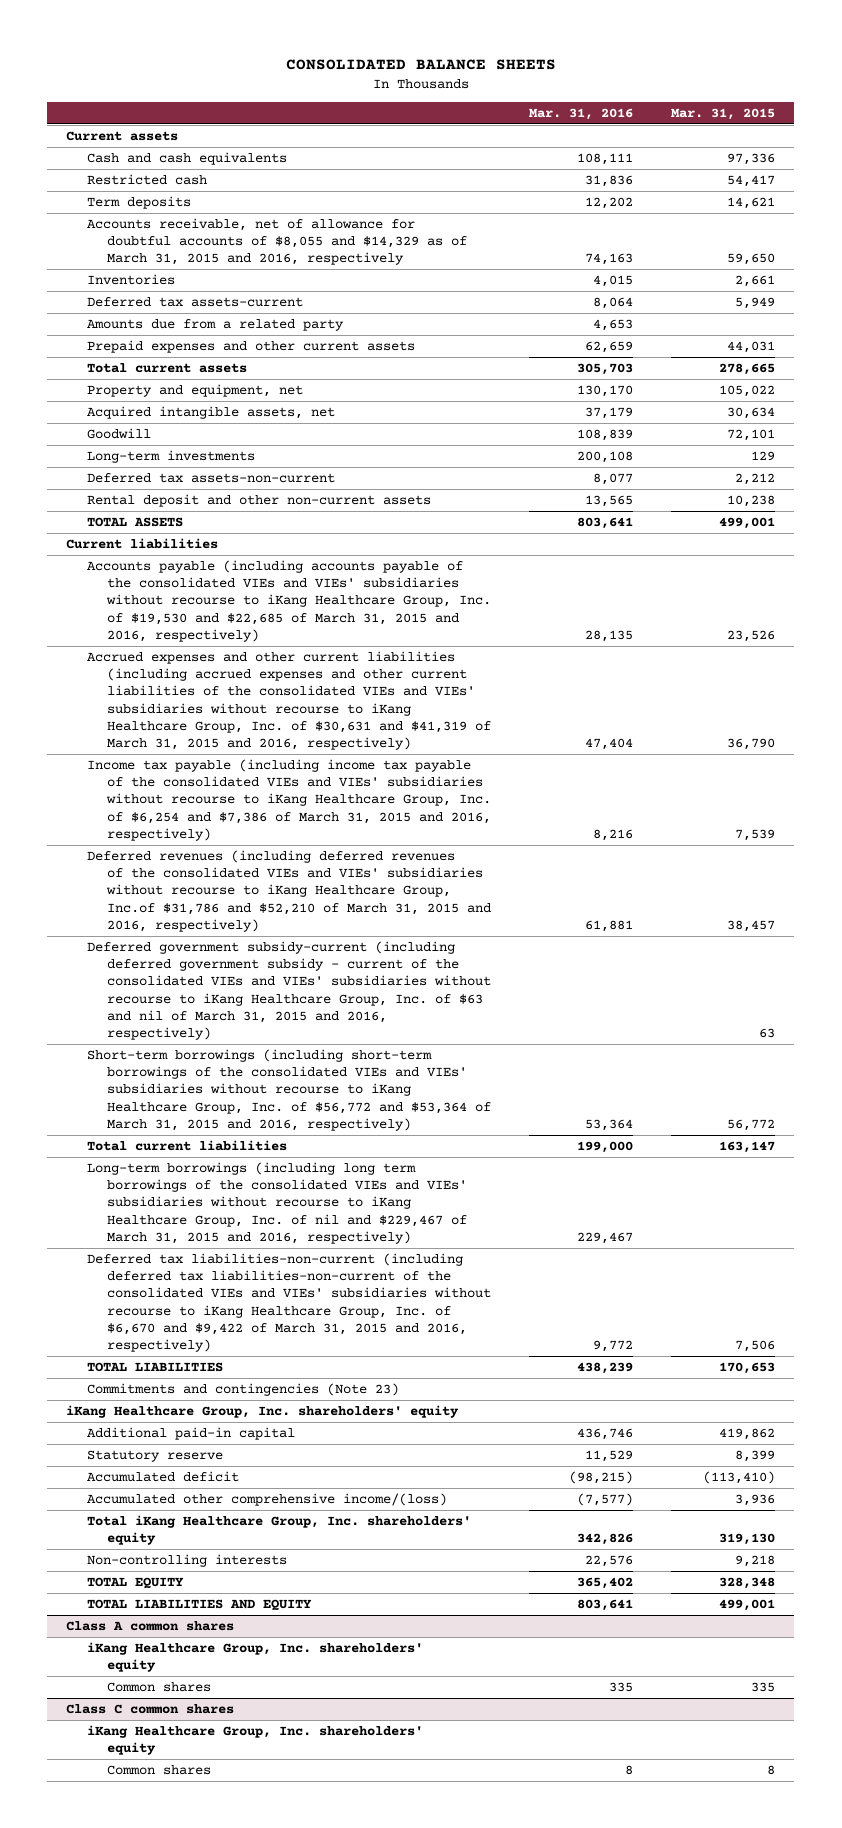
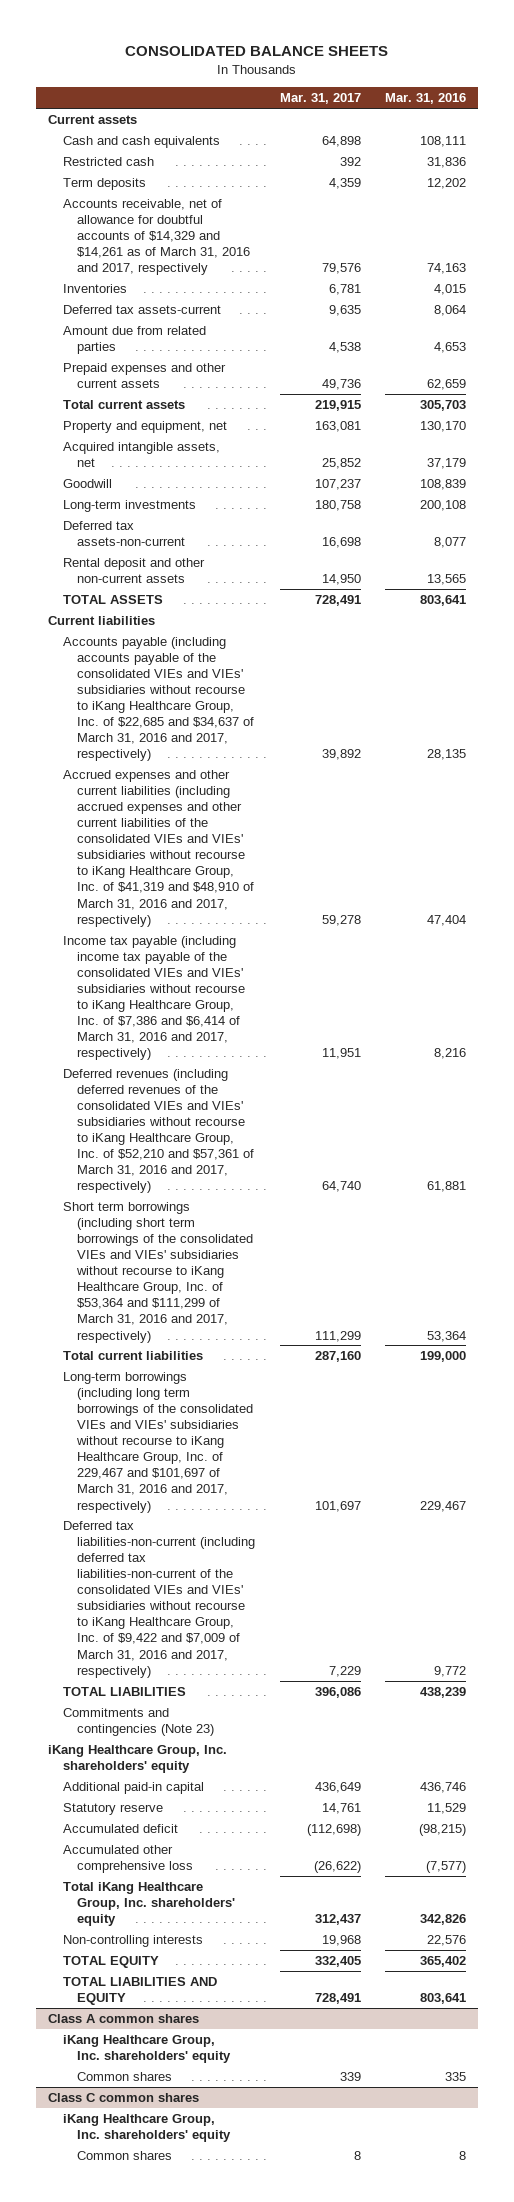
[671,107,776,120] Mar. 31, 2015 -> none
none -> [279,93,361,105] Mar. 31, 2017
[86,217,468,266] Accounts receivable, net of allowance for doubtful accounts of $8,055 and $14,329 as of March 31, 2015 and 2016, respectively -> [62,199,251,276] Accounts receivable, net of allowance for doubtful accounts of $14,329 and $14,261 as of March 31, 2016 and 2017, respectively
[86,318,344,331] Amounts due from a related party -> [62,326,206,355] Amount due from related parties
[86,940,492,1041] Deferred government subsidy-current (including deferred government subsidy - current of the consolidated VIEs and VIEs' subsidiaries without recourse to iKang Healthcare Group, Inc. of $63 and nil of March 31, 2015 and 2016, respectively) -> none
[86,559,492,642] Accounts payable (including accounts payable of the consolidated VIEs and VIEs' subsidiaries without recourse to iKang Healthcare Group, Inc. of $19,530 and $22,685 of March 31, 2015 and 2016, respectively) -> [62,637,255,762] Accounts payable (including accounts payable of the consolidated VIEs and VIEs' subsidiaries without recourse to iKang Healthcare Group, Inc. of $22,685 and $34,637 of March 31, 2016 and 2017, respectively)
[86,650,492,751] Accrued expenses and other current liabilities (including accrued expenses and other current liabilities of the consolidated VIEs and VIEs' subsidiaries without recourse to iKang Healthcare Group, Inc. of $30,631 and $41,319 of March 31, 2015 and 2016, respectively) -> [62,770,255,927] Accrued expenses and other current liabilities (including accrued expenses and other current liabilities of the consolidated VIEs and VIEs' subsidiaries without recourse to iKang Healthcare Group, Inc. of $41,319 and $48,910 of March 31, 2016 and 2017, respectively)
[86,758,492,841] Income tax payable (including income tax payable of the consolidated VIEs and VIEs' subsidiaries without recourse to iKang Healthcare Group, Inc. of $6,254 and $7,386 of March 31, 2015 and 2016, respectively) -> [62,936,246,1061] Income tax payable (including income tax payable of the consolidated VIEs and VIEs' subsidiaries without recourse to iKang Healthcare Group, Inc. of $7,386 and $6,414 of March 31, 2016 and 2017, respectively)
[86,849,492,932] Deferred revenues (including deferred revenues of the consolidated VIEs and VIEs' subsidiaries without recourse to iKang Healthcare Group, Inc.of $31,786 and $52,210 of March 31, 2015 and 2016, respectively) -> [62,1069,255,1194] Deferred revenues (including deferred revenues of the consolidated VIEs and VIEs' subsidiaries without recourse to iKang Healthcare Group, Inc. of $52,210 and $57,361 of March 31, 2016 and 2017, respectively)
[86,1048,492,1131] Short-term borrowings (including short-term borrowings of the consolidated VIEs and VIEs' subsidiaries without recourse to iKang Healthcare Group, Inc. of $56,772 and $53,364 of March 31, 2015 and 2016, respectively) -> [62,1202,254,1343] Short term borrowings (including short term borrowings of the consolidated VIEs and VIEs' subsidiaries without recourse to iKang Healthcare Group, Inc. of $53,364 and $111,299 of March 31, 2016 and 2017, respectively)
[86,1161,468,1244] Long-term borrowings (including long term borrowings of the consolidated VIEs and VIEs' subsidiaries without recourse to iKang Healthcare Group, Inc. of nil and $229,467 of March 31, 2015 and 2016, respectively) -> [62,1372,254,1513] Long-term borrowings (including long term borrowings of the consolidated VIEs and VIEs' subsidiaries without recourse to iKang Healthcare Group, Inc. of 229,467 and $101,697 of March 31, 2016 and 2017, respectively)
[86,1252,492,1353] Deferred tax liabilities-non-current (including deferred tax liabilities-non-current of the consolidated VIEs and VIEs' subsidiaries without recourse to iKang Healthcare Group, Inc. of $6,670 and $9,422 of March 31, 2015 and 2016, respectively) -> [62,1521,256,1678] Deferred tax liabilities-non-current (including deferred tax liabilities-non-current of the consolidated VIEs and VIEs' subsidiaries without recourse to iKang Healthcare Group, Inc. of $9,422 and $7,009 of March 31, 2016 and 2017, respectively)
[86,1492,447,1506] Accumulated other comprehensive income/(loss) -> [62,1845,194,1874] Accumulated other comprehensive loss

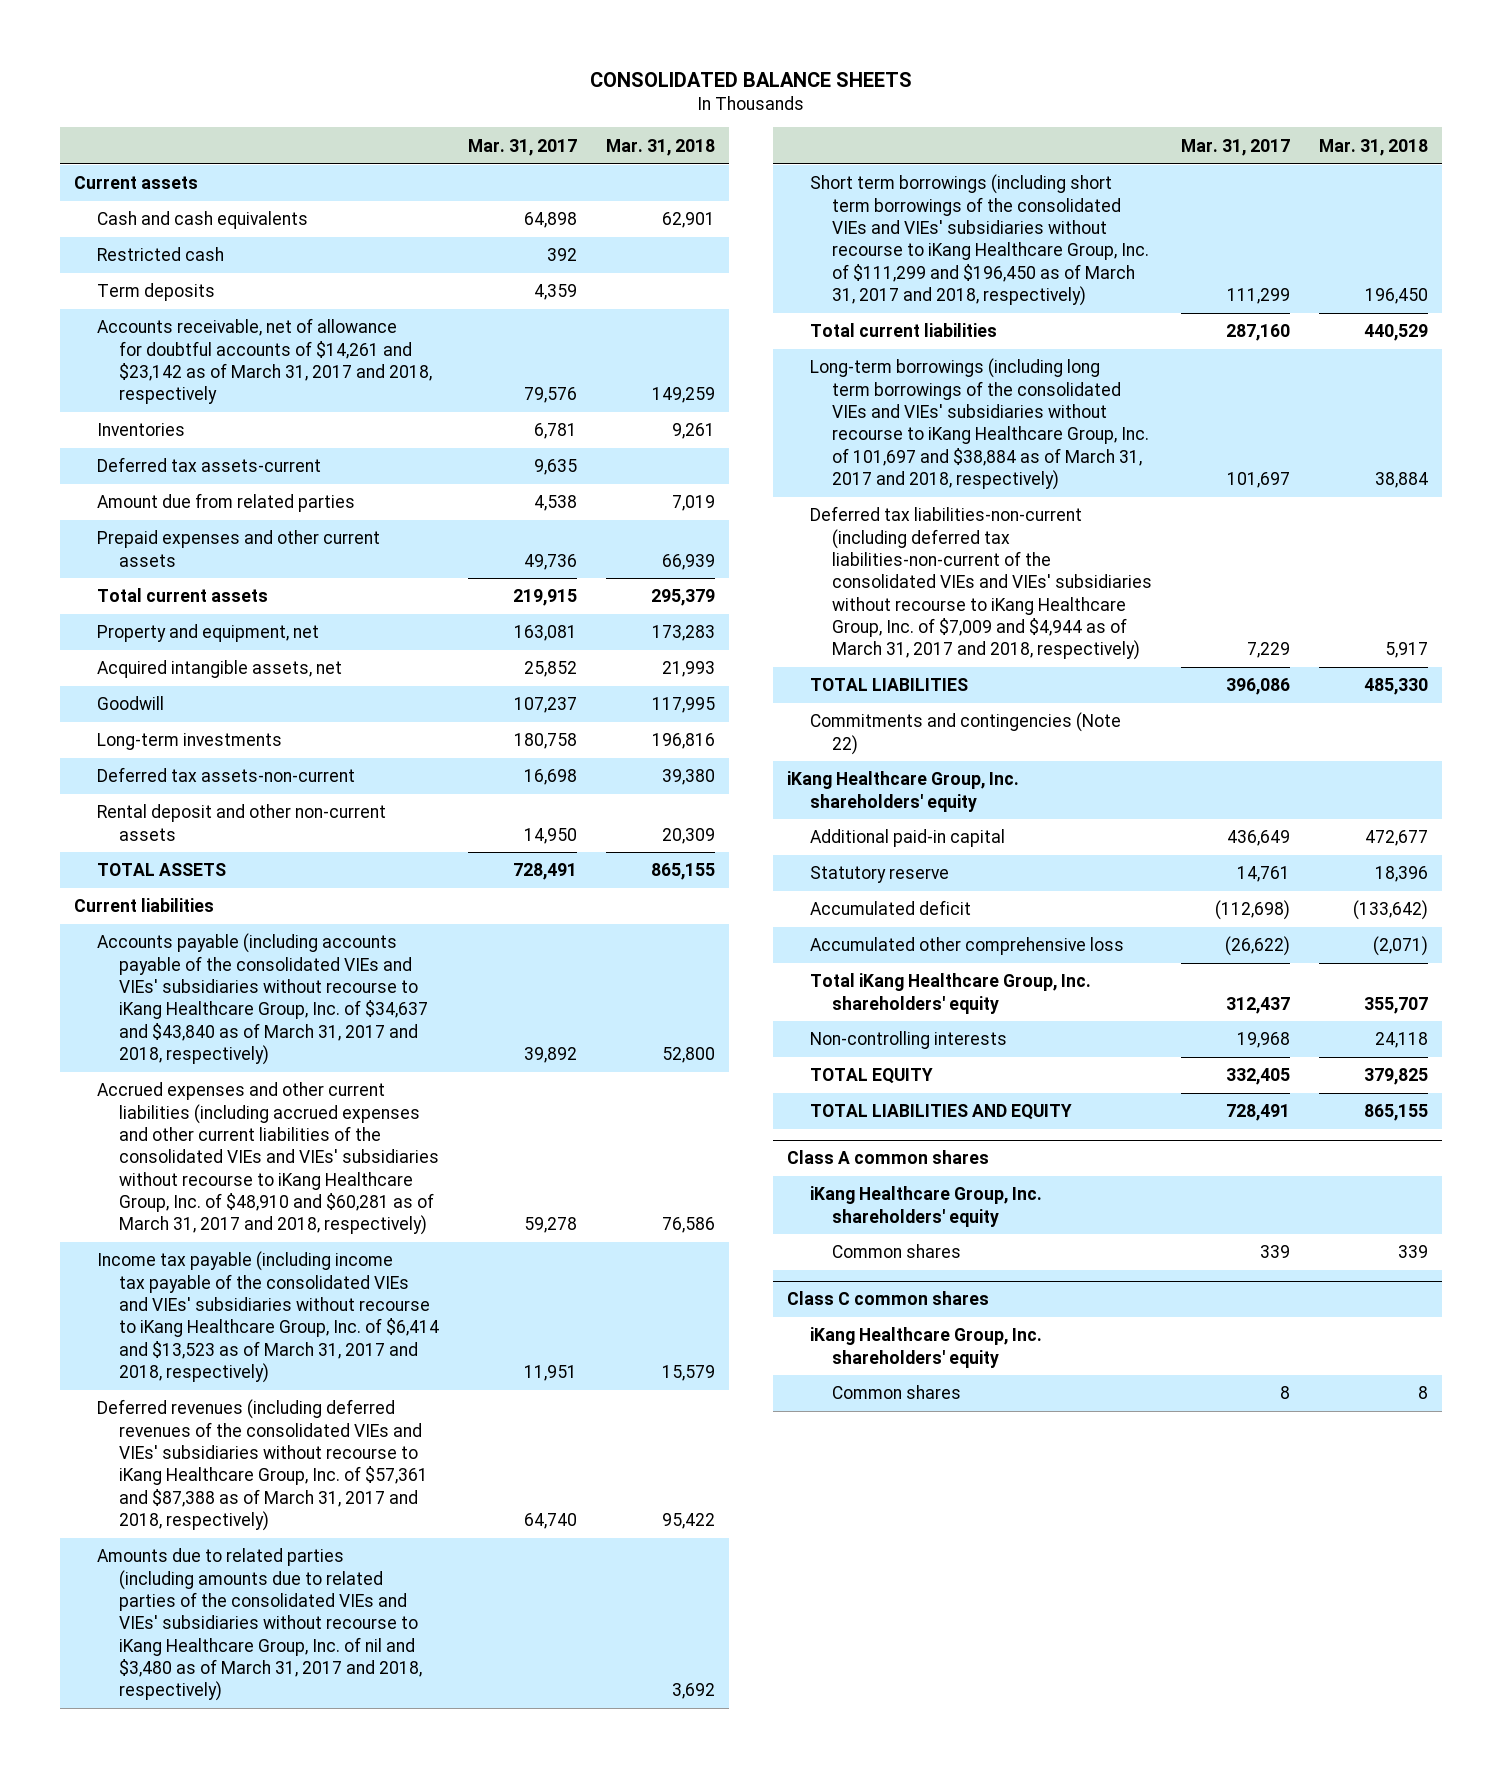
[384,93,466,105] Mar. 31, 2016 -> none
none -> [605,138,715,156] Mar. 31, 2018
[62,199,251,276] Accounts receivable, net of allowance for doubtful accounts of $14,329 and $14,261 as of March 31, 2016 and 2017, respectively -> [96,318,432,405] Accounts receivable, net of allowance for doubtful accounts of $14,261 and $23,142 as of March 31, 2017 and 2018, respectively
[62,637,255,762] Accounts payable (including accounts payable of the consolidated VIEs and VIEs' subsidiaries without recourse to iKang Healthcare Group, Inc. of $22,685 and $34,637 of March 31, 2016 and 2017, respectively) -> [96,933,428,1065] Accounts payable (including accounts payable of the consolidated VIEs and VIEs' subsidiaries without recourse to iKang Healthcare Group, Inc. of $34,637 and $43,840 as of March 31, 2017 and 2018, respectively)
[62,770,255,927] Accrued expenses and other current liabilities (including accrued expenses and other current liabilities of the consolidated VIEs and VIEs' subsidiaries without recourse to iKang Healthcare Group, Inc. of $41,319 and $48,910 of March 31, 2016 and 2017, respectively) -> [96,1082,439,1236] Accrued expenses and other current liabilities (including accrued expenses and other current liabilities of the consolidated VIEs and VIEs' subsidiaries without recourse to iKang Healthcare Group, Inc. of $48,910 and $60,281 as of March 31, 2017 and 2018, respectively)
[62,936,246,1061] Income tax payable (including income tax payable of the consolidated VIEs and VIEs' subsidiaries without recourse to iKang Healthcare Group, Inc. of $7,386 and $6,414 of March 31, 2016 and 2017, respectively) -> [96,1251,439,1383] Income tax payable (including income tax payable of the consolidated VIEs and VIEs' subsidiaries without recourse to iKang Healthcare Group, Inc. of $6,414 and $13,523 as of March 31, 2017 and 2018, respectively)
[62,1069,255,1194] Deferred revenues (including deferred revenues of the consolidated VIEs and VIEs' subsidiaries without recourse to iKang Healthcare Group, Inc. of $52,210 and $57,361 of March 31, 2016 and 2017, respectively) -> [96,1399,428,1531] Deferred revenues (including deferred revenues of the consolidated VIEs and VIEs' subsidiaries without recourse to iKang Healthcare Group, Inc. of $57,361 and $87,388 as of March 31, 2017 and 2018, respectively)
none -> [96,1548,422,1702] Amounts due to related parties (including amounts due to related parties of the consolidated VIEs and VIEs' subsidiaries without recourse to iKang Healthcare Group, Inc. of nil and $3,480 as of March 31, 2017 and 2018, respectively)
[62,1202,254,1343] Short term borrowings (including short term borrowings of the consolidated VIEs and VIEs' subsidiaries without recourse to iKang Healthcare Group, Inc. of $53,364 and $111,299 of March 31, 2016 and 2017, respectively) -> [809,174,1149,306] Short term borrowings (including short term borrowings of the consolidated VIEs and VIEs' subsidiaries without recourse to iKang Healthcare Group, Inc. of $111,299 and $196,450 as of March 31, 2017 and 2018, respectively)
[62,1372,254,1513] Long-term borrowings (including long term borrowings of the consolidated VIEs and VIEs' subsidiaries without recourse to iKang Healthcare Group, Inc. of 229,467 and $101,697 of March 31, 2016 and 2017, respectively) -> [809,358,1149,490] Long-term borrowings (including long term borrowings of the consolidated VIEs and VIEs' subsidiaries without recourse to iKang Healthcare Group, Inc. of 101,697 and $38,884 as of March 31, 2017 and 2018, respectively)
[62,1521,256,1678] Deferred tax liabilities-non-current (including deferred tax liabilities-non-current of the consolidated VIEs and VIEs' subsidiaries without recourse to iKang Healthcare Group, Inc. of $9,422 and $7,009 of March 31, 2016 and 2017, respectively) -> [809,506,1152,661] Deferred tax liabilities-non-current (including deferred tax liabilities-non-current of the consolidated VIEs and VIEs' subsidiaries without recourse to iKang Healthcare Group, Inc. of $7,009 and $4,944 as of March 31, 2017 and 2018, respectively)
[62,1708,215,1737] Commitments and contingencies (Note 23) -> [809,712,1121,755] Commitments and contingencies (Note 22)

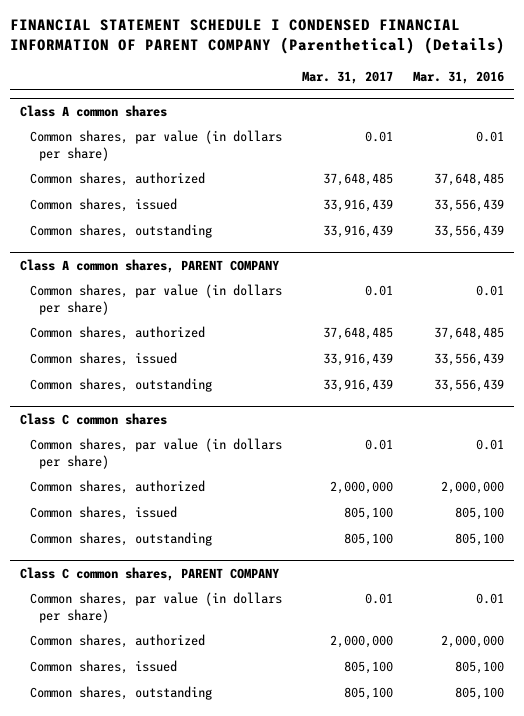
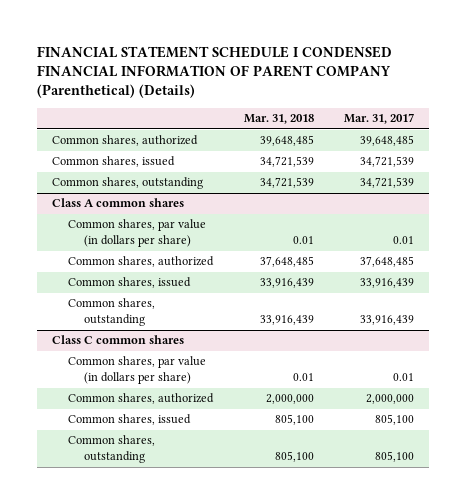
[412,70,504,84] Mar. 31, 2016 -> none
none -> [243,114,314,125] Mar. 31, 2018
none -> [52,135,199,147] Common shares, authorized
none -> [52,156,176,168] Common shares, issued
none -> [52,177,204,190] Common shares, outstanding
[20,258,280,273] Class A common shares, PARENT COMPANY -> none
[29,284,282,315] Common shares, par value (in dollars per share) -> none
[29,326,205,341] Common shares, authorized -> none
[29,352,177,367] Common shares, issued -> none
[29,378,212,393] Common shares, outstanding -> none
[20,566,280,581] Class C common shares, PARENT COMPANY -> none
[29,592,282,623] Common shares, par value (in dollars per share) -> none
[29,634,205,649] Common shares, authorized -> none
[29,660,177,675] Common shares, issued -> none
[29,686,212,701] Common shares, outstanding -> none

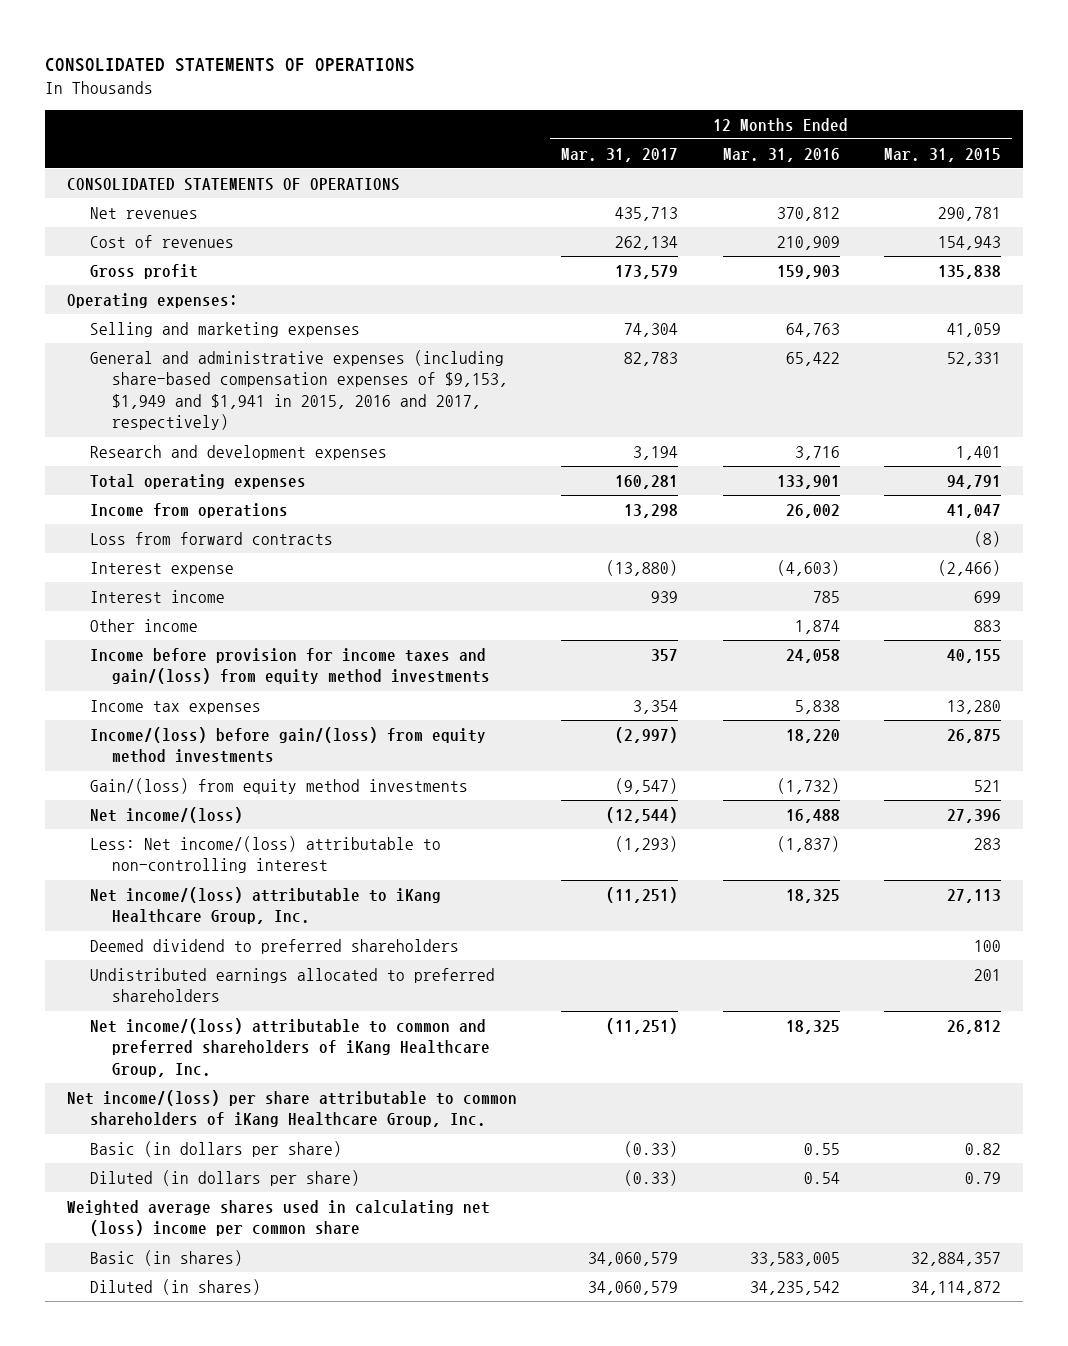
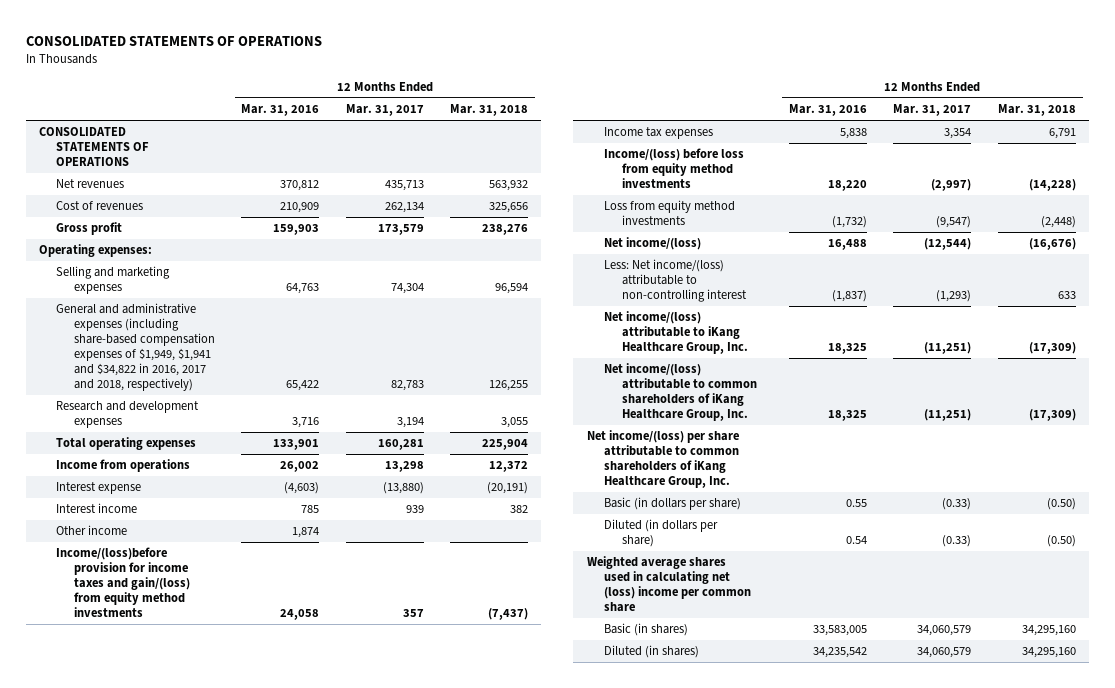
[884,147,1002,162] Mar. 31, 2015 -> none
none -> [450,104,529,117] Mar. 31, 2018
[89,349,509,431] General and administrative expenses (including share-based compensation expenses of $9,153, $1,949 and $1,941 in 2015, 2016 and 2017, respectively) -> [56,303,215,392] General and administrative expenses (including share-based compensation expenses of $1,949, $1,941 and $34,822 in 2016, 2017 and 2018, respectively)
[89,531,333,545] Loss from forward contracts -> none
[89,647,491,685] Income before provision for income taxes and gain/(loss) from equity method investments -> [56,547,190,618] Income/(loss)before provision for income taxes and gain/(loss) from equity method investments
[89,726,486,764] Income/(loss) before gain/(loss) from equity method investments -> [604,148,745,189] Income/(loss) before loss from equity method investments
[89,777,468,794] Gain/(loss) from equity method investments -> [604,200,736,226] Loss from equity method investments
[89,938,459,954] Deemed dividend to preferred shareholders -> none
[89,967,495,1003] Undistributed earnings allocated to preferred shareholders -> none
[89,1017,491,1077] Net income/(loss) attributable to common and preferred shareholders of iKang Healthcare Group, Inc. -> [604,363,757,422] Net income/(loss) attributable to common shareholders of iKang Healthcare Group, Inc.

